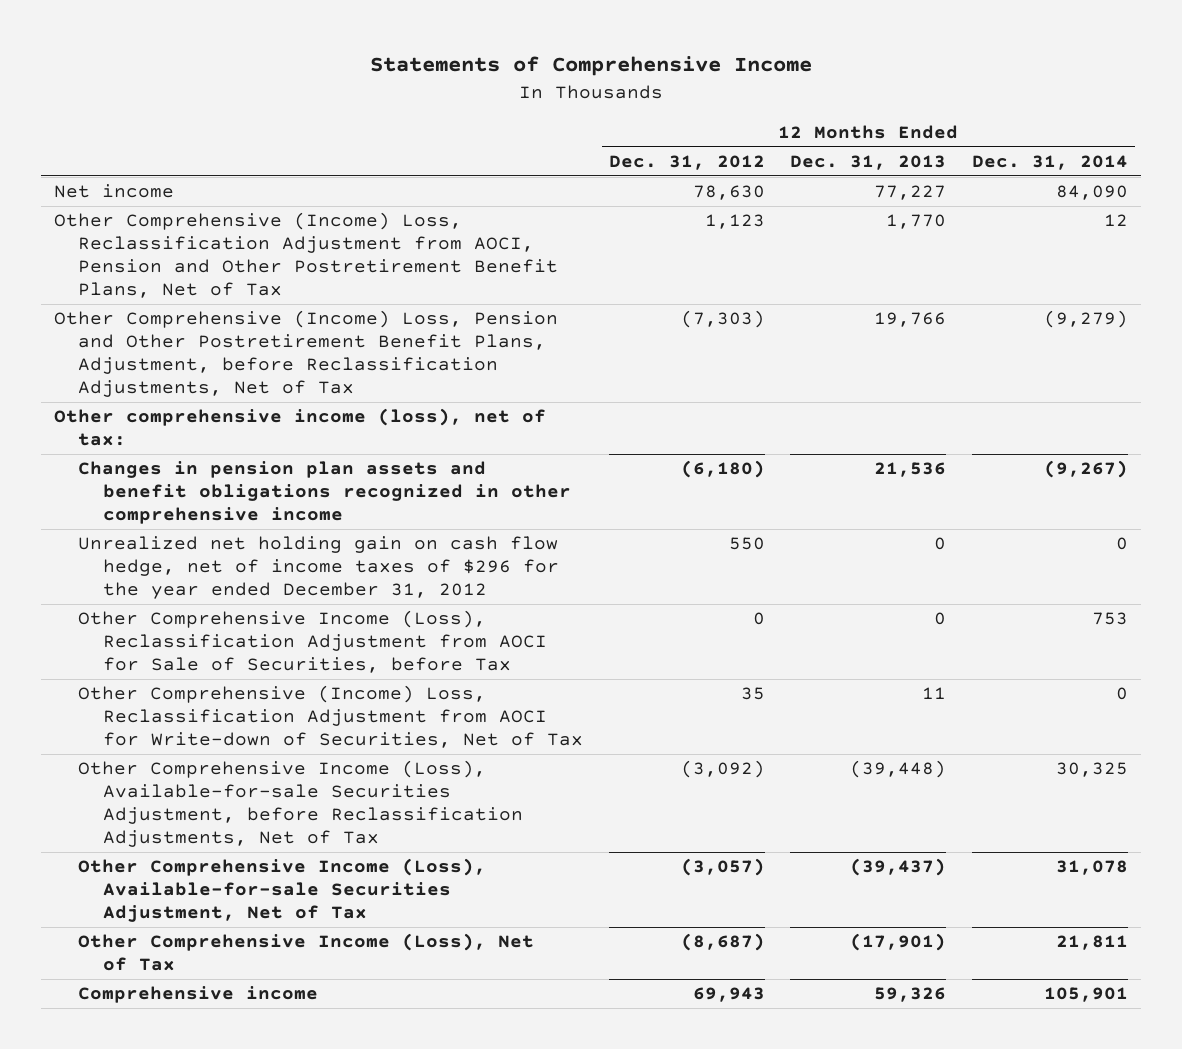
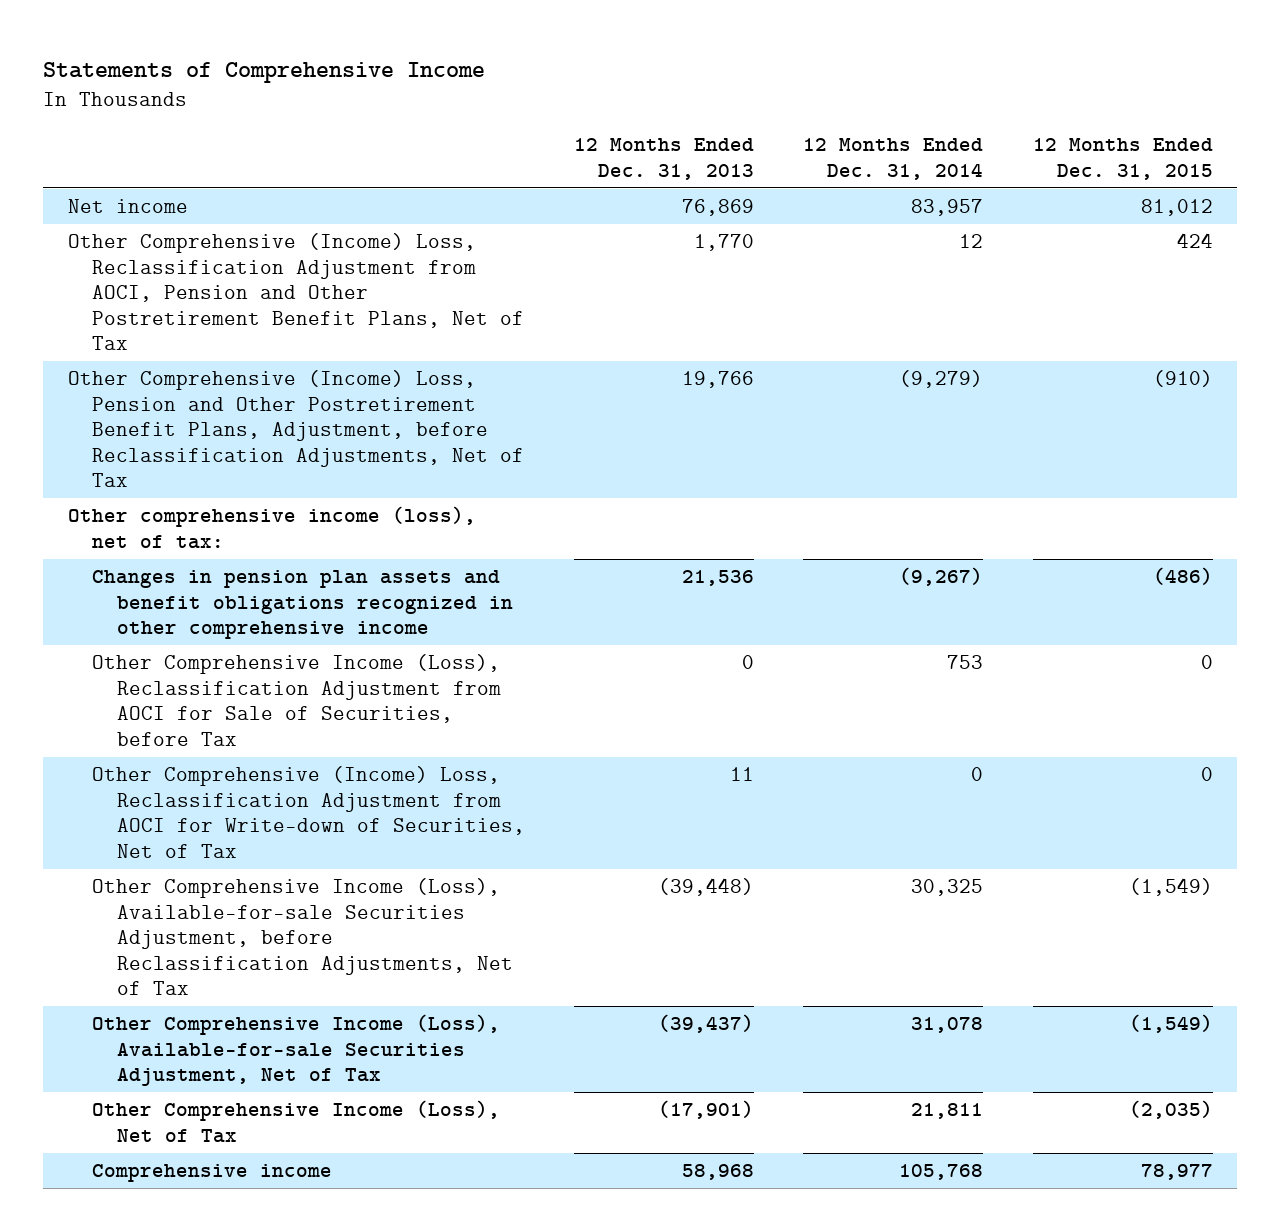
[608,154,765,170] Dec. 31, 2012 -> none
none -> [1032,138,1213,180] 12 Months Ended Dec. 31, 2015
[874,185,947,201] 77,227 -> [682,199,755,217] 76,869
[1056,185,1129,201] 84,090 -> [911,199,984,217] 83,957
[78,536,559,600] Unrealized net holding gain on cash flow hedge, net of income taxes of $296 for the year ended December 31, 2012 -> none
[874,987,947,1003] 59,326 -> [682,1164,755,1181] 58,968
[1044,987,1129,1003] 105,901 -> [899,1164,984,1181] 105,768

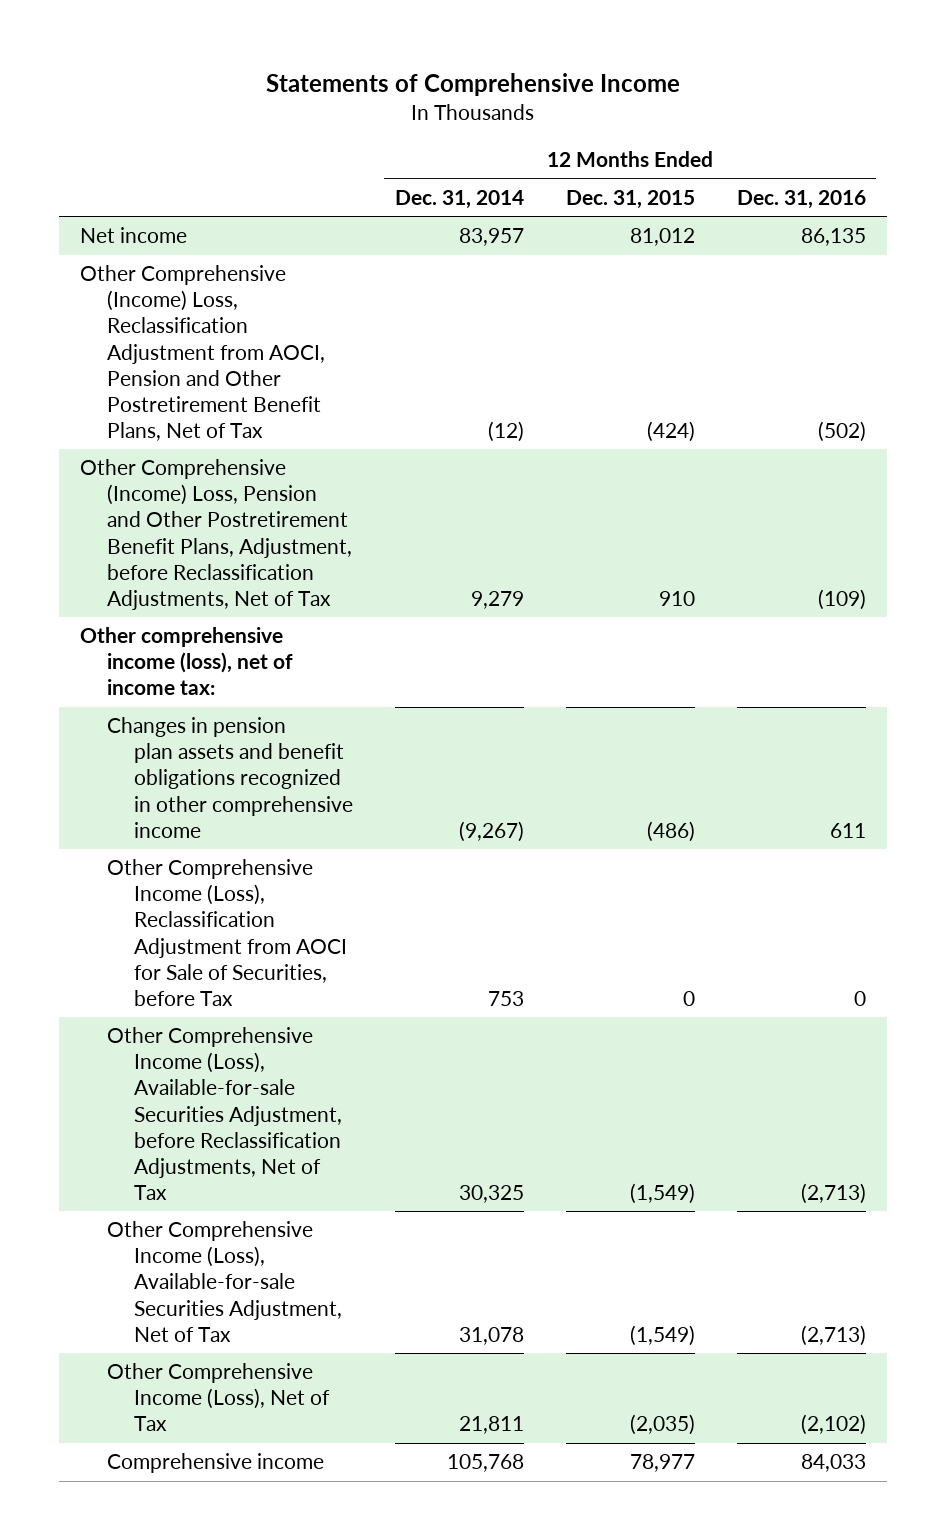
[574,138,755,180] 12 Months Ended Dec. 31, 2013 -> none
none -> [736,189,866,209] Dec. 31, 2016
[959,234,984,249] 12 -> [487,420,524,442] (12)
[1176,233,1213,249] 424 -> [646,420,695,442] (424)
[899,370,984,389] (9,279) -> [470,590,524,609] 9,279
[1152,370,1213,388] (910) -> [658,590,695,606] 910
[67,506,476,549] Other comprehensive income (loss), net of tax: -> [80,627,294,696] Other comprehensive income (loss), net of income tax:
[92,766,525,858] Other Comprehensive (Income) Loss, Reclassification Adjustment from AOCI for Write-down of Securities, Net of Tax -> none

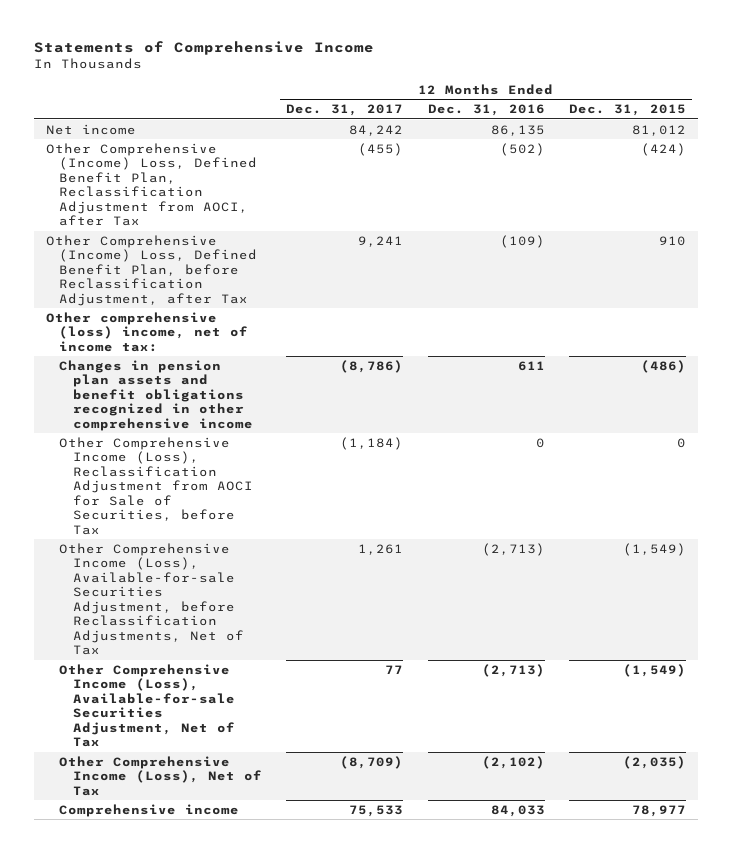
[394,189,524,209] Dec. 31, 2014 -> none
none -> [286,104,404,117] Dec. 31, 2017
[80,265,326,441] Other Comprehensive (Income) Loss, Reclassification Adjustment from AOCI, Pension and Other Postretirement Benefit Plans, Net of Tax -> [45,142,258,227] Other Comprehensive (Income) Loss, Defined Benefit Plan, Reclassification Adjustment from AOCI, after Tax
[80,459,353,610] Other Comprehensive (Income) Loss, Pension and Other Postretirement Benefit Plans, Adjustment, before Reclassification Adjustments, Net of Tax -> [45,234,258,306] Other Comprehensive (Income) Loss, Defined Benefit Plan, before Reclassification Adjustment, after Tax
[80,627,294,696] Other comprehensive income (loss), net of income tax: -> [45,311,249,352] Other comprehensive (loss) income, net of income tax:

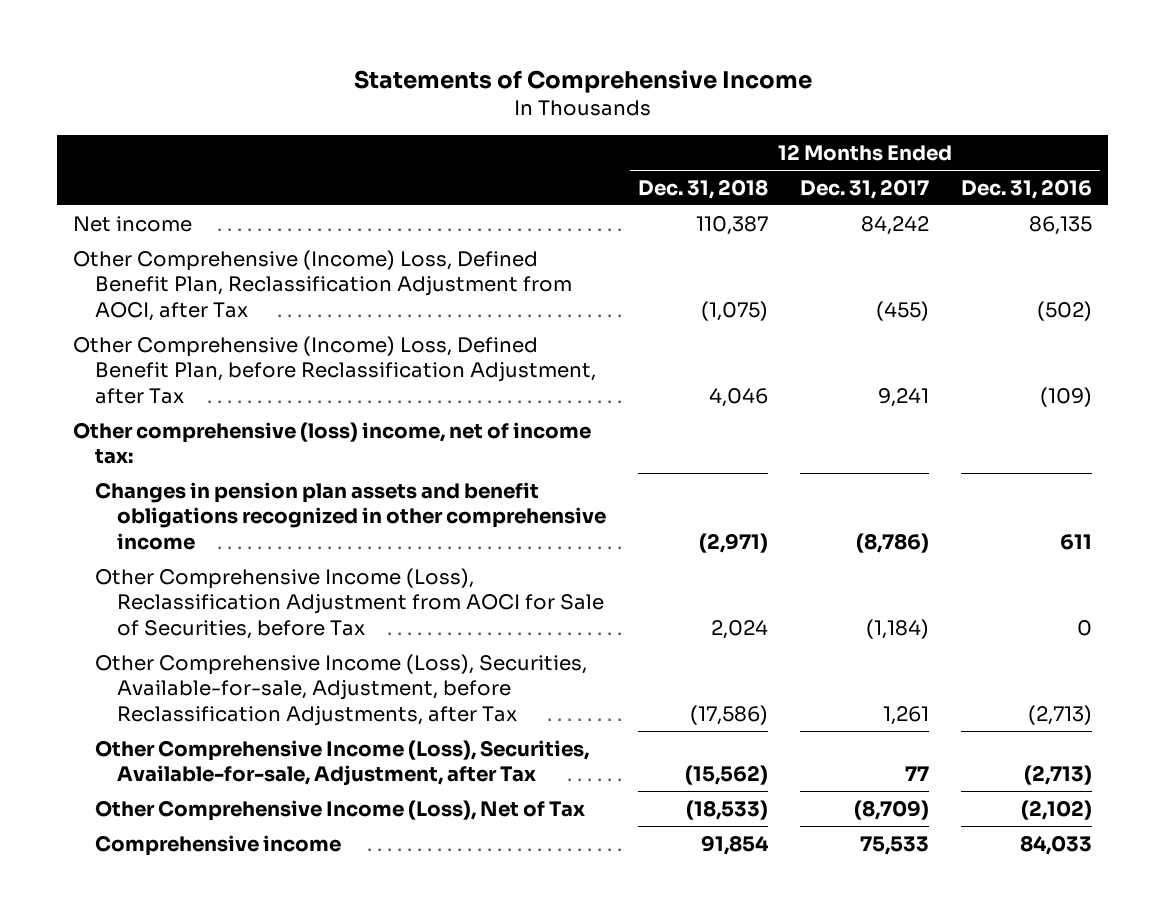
[568,104,686,117] Dec. 31, 2015 -> none
none -> [637,178,768,199] Dec. 31, 2018
[59,542,245,656] Other Comprehensive Income (Loss), Available-for-sale Securities Adjustment, before Reclassification Adjustments, Net of Tax -> [94,653,587,727] Other Comprehensive Income (Loss), Securities, Available-for-sale, Adjustment, before Reclassification Adjustments, after Tax
[59,663,236,748] Other Comprehensive Income (Loss), Available-for-sale Securities Adjustment, Net of Tax -> [94,739,589,787] Other Comprehensive Income (Loss), Securities, Available-for-sale, Adjustment, after Tax

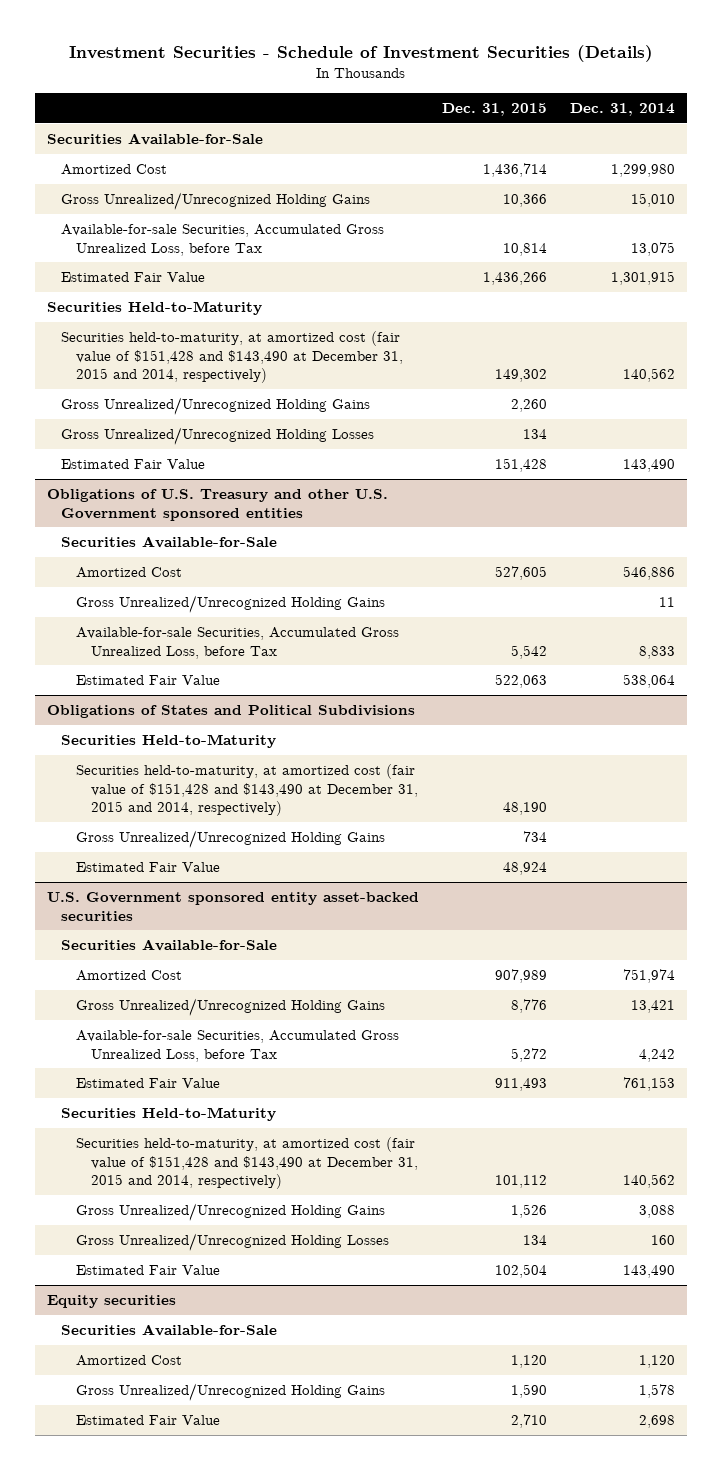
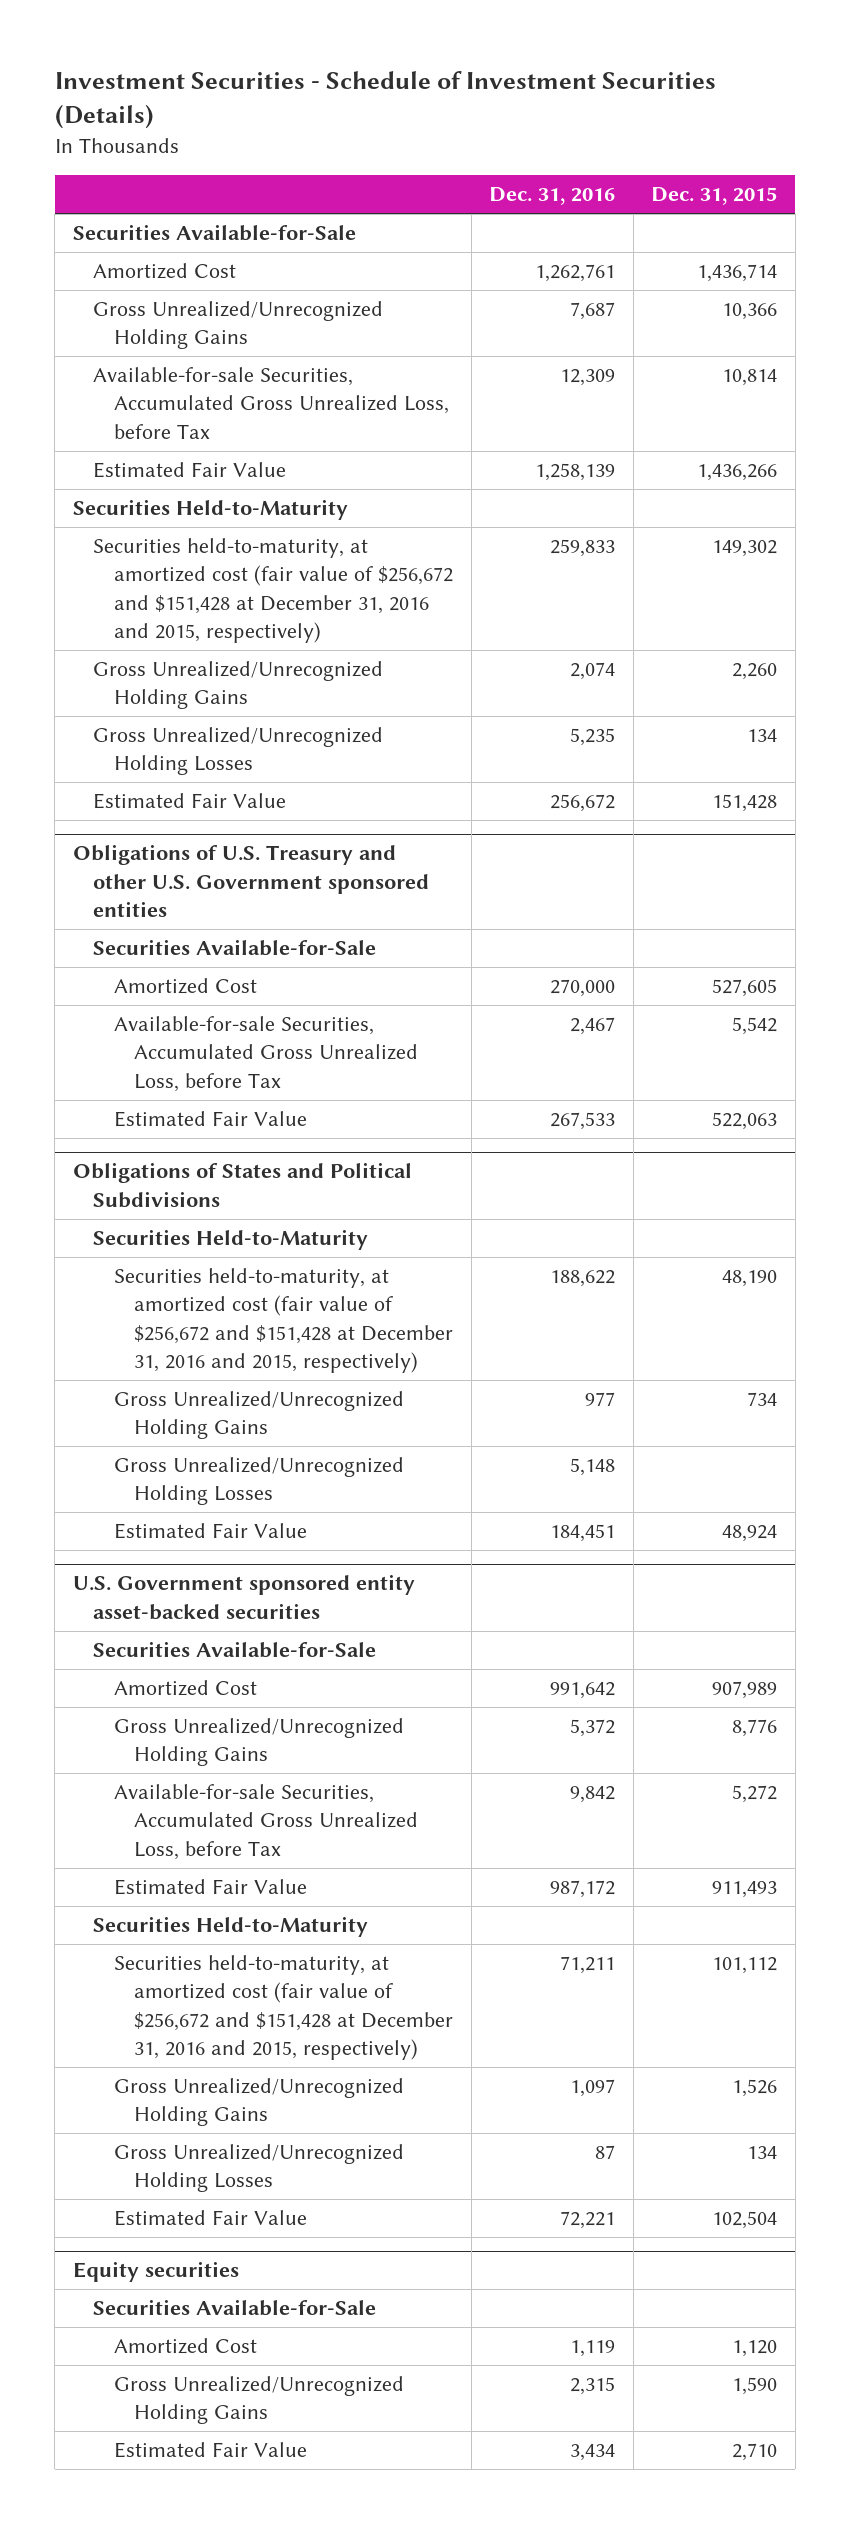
[570,102,676,116] Dec. 31, 2014 -> none
none -> [489,187,616,206] Dec. 31, 2016
[61,331,404,383] Securities held-to-maturity, at amortized cost (fair value of $151,428 and $143,490 at December 31, 2015 and 2014, respectively) -> [93,538,453,643] Securities held-to-maturity, at amortized cost (fair value of $256,672 and $151,428 at December 31, 2016 and 2015, respectively)
[76,595,386,614] Gross Unrealized/Unrecognized Holding Gains -> none
[76,764,418,816] Securities held-to-maturity, at amortized cost (fair value of $151,428 and $143,490 at December 31, 2015 and 2014, respectively) -> [113,1268,453,1373] Securities held-to-maturity, at amortized cost (fair value of $256,672 and $151,428 at December 31, 2016 and 2015, respectively)
none -> [113,1457,404,1506] Gross Unrealized/Unrecognized Holding Losses
[76,1137,418,1189] Securities held-to-maturity, at amortized cost (fair value of $151,428 and $143,490 at December 31, 2015 and 2014, respectively) -> [113,1955,453,2060] Securities held-to-maturity, at amortized cost (fair value of $256,672 and $151,428 at December 31, 2016 and 2015, respectively)

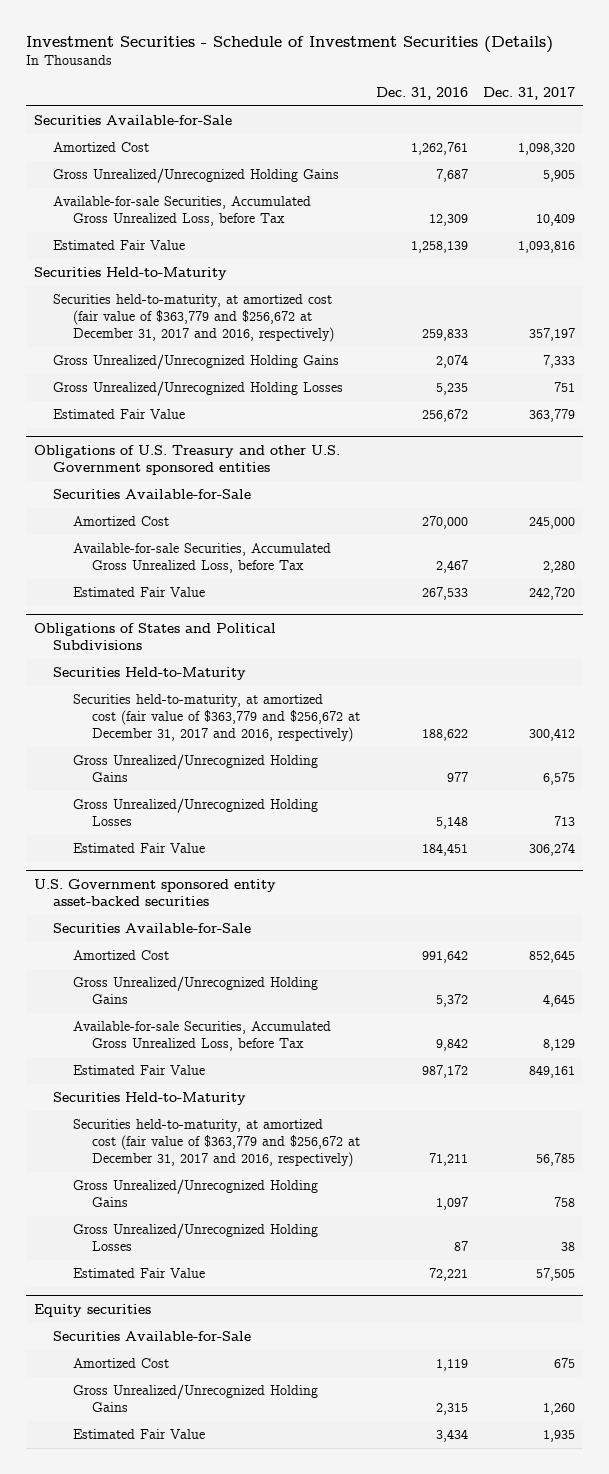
[651,187,778,206] Dec. 31, 2015 -> none
none -> [483,87,576,101] Dec. 31, 2017
[93,538,453,643] Securities held-to-maturity, at amortized cost (fair value of $256,672 and $151,428 at December 31, 2016 and 2015, respectively) -> [53,294,334,343] Securities held-to-maturity, at amortized cost (fair value of $363,779 and $256,672 at December 31, 2017 and 2016, respectively)
[113,1268,453,1373] Securities held-to-maturity, at amortized cost (fair value of $256,672 and $151,428 at December 31, 2016 and 2015, respectively) -> [72,694,361,743] Securities held-to-maturity, at amortized cost (fair value of $363,779 and $256,672 at December 31, 2017 and 2016, respectively)
[113,1955,453,2060] Securities held-to-maturity, at amortized cost (fair value of $256,672 and $151,428 at December 31, 2016 and 2015, respectively) -> [72,1119,361,1168] Securities held-to-maturity, at amortized cost (fair value of $363,779 and $256,672 at December 31, 2017 and 2016, respectively)

